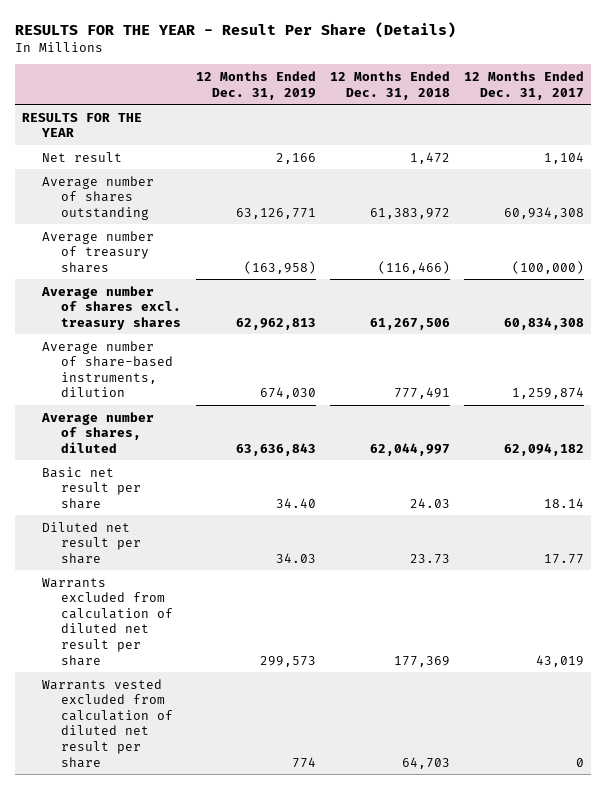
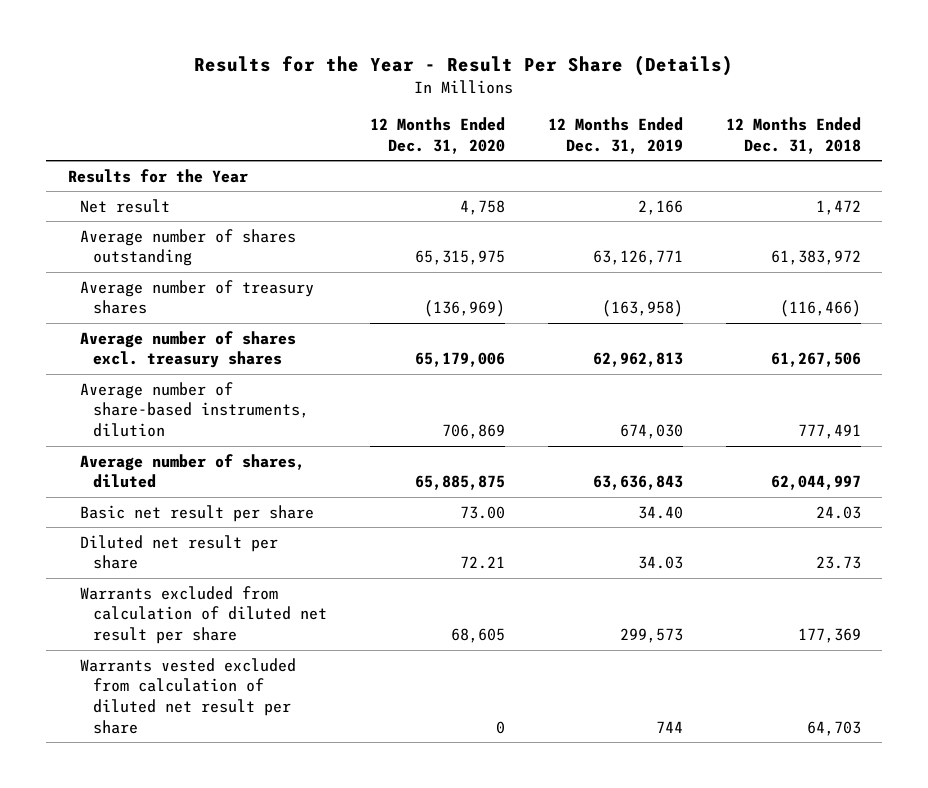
[14,21,456,38] RESULTS FOR THE YEAR - Result Per Share (Details) -> [194,55,734,77] Results for the Year - Result Per Share (Details)
[464,70,585,100] 12 Months Ended Dec. 31, 2017 -> none
none -> [369,116,505,154] 12 Months Ended Dec. 31, 2020
[21,112,142,138] RESULTS FOR THE YEAR -> [67,168,248,183] Results for the Year
[291,756,316,768] 774 -> [655,720,683,733] 744

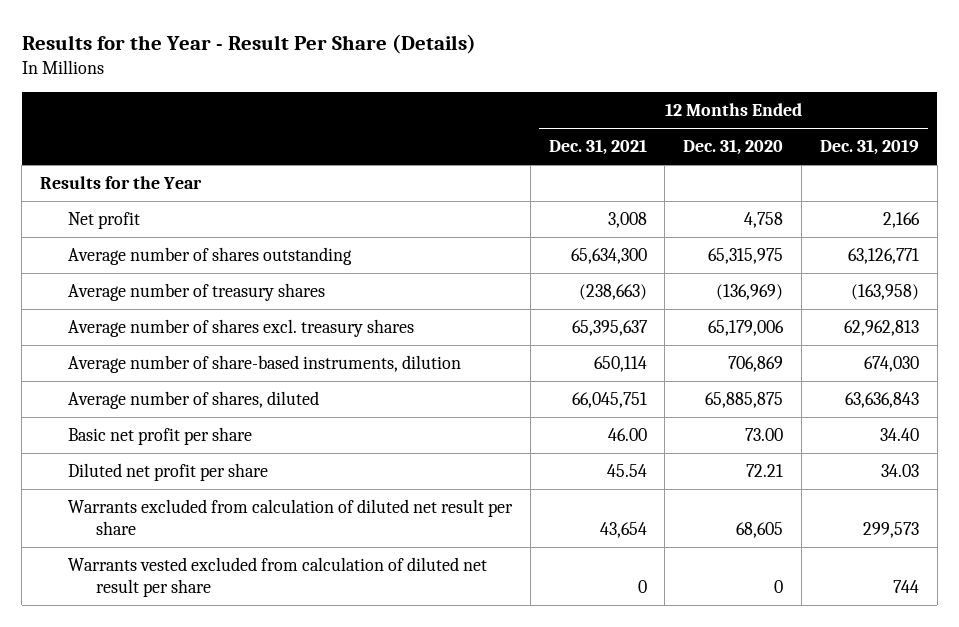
[725,116,861,154] 12 Months Ended Dec. 31, 2018 -> none
none -> [548,139,647,156] Dec. 31, 2021
[80,198,171,213] Net result -> [67,212,140,230] Net profit
[80,504,315,522] Basic net result per share -> [67,427,252,446] Basic net profit per share
[80,534,279,570] Diluted net result per share -> [67,463,268,482] Diluted net profit per share

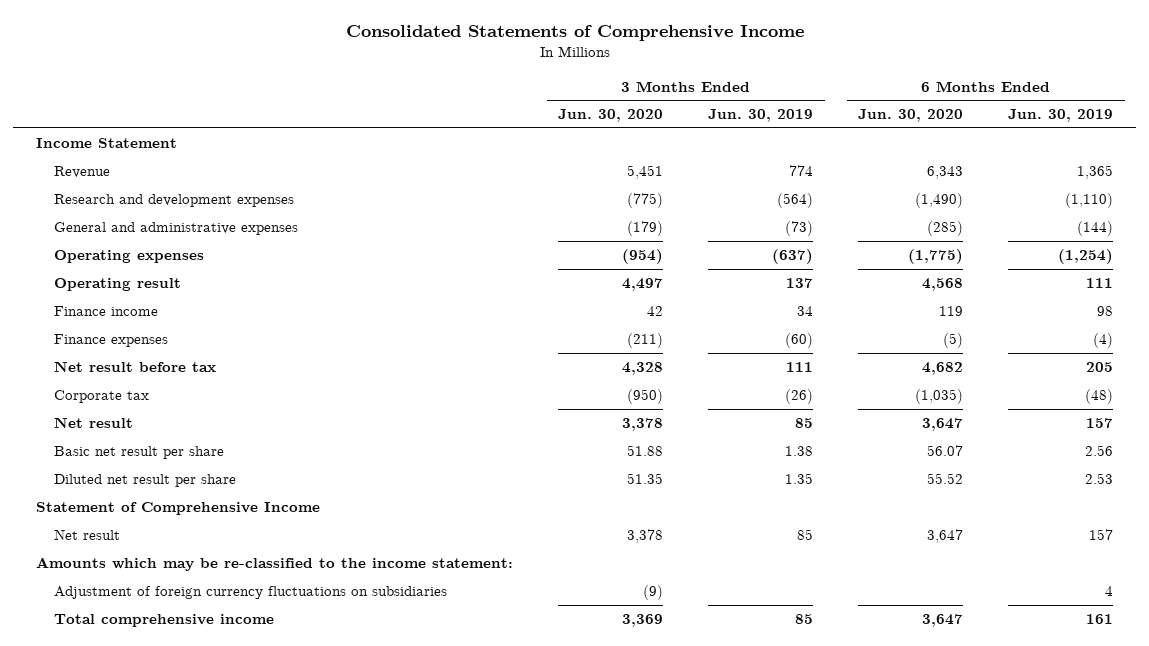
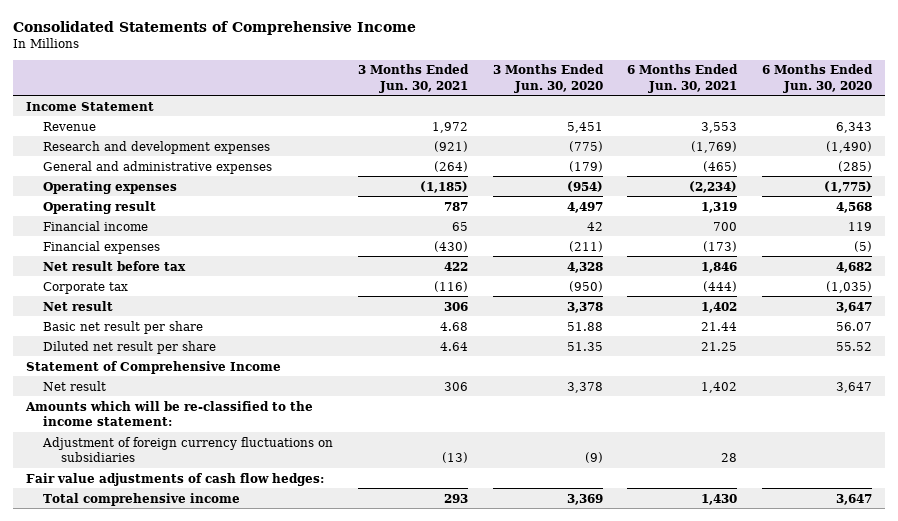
[708,109,814,123] Jun. 30, 2019 -> none
[1008,109,1114,123] Jun. 30, 2019 -> none
none -> [358,64,470,93] 3 Months Ended Jun. 30, 2021
none -> [627,64,739,93] 6 Months Ended Jun. 30, 2021
[53,306,158,317] Finance income -> [43,220,149,231] Financial income
[53,334,168,348] Finance expenses -> [43,240,161,254] Financial expenses
[36,557,514,572] Amounts which may be re-classified to the income statement: -> [24,400,313,426] Amounts which will be re-classified to the income statement:
none -> [25,472,324,486] Fair value adjustments of cash flow hedges:

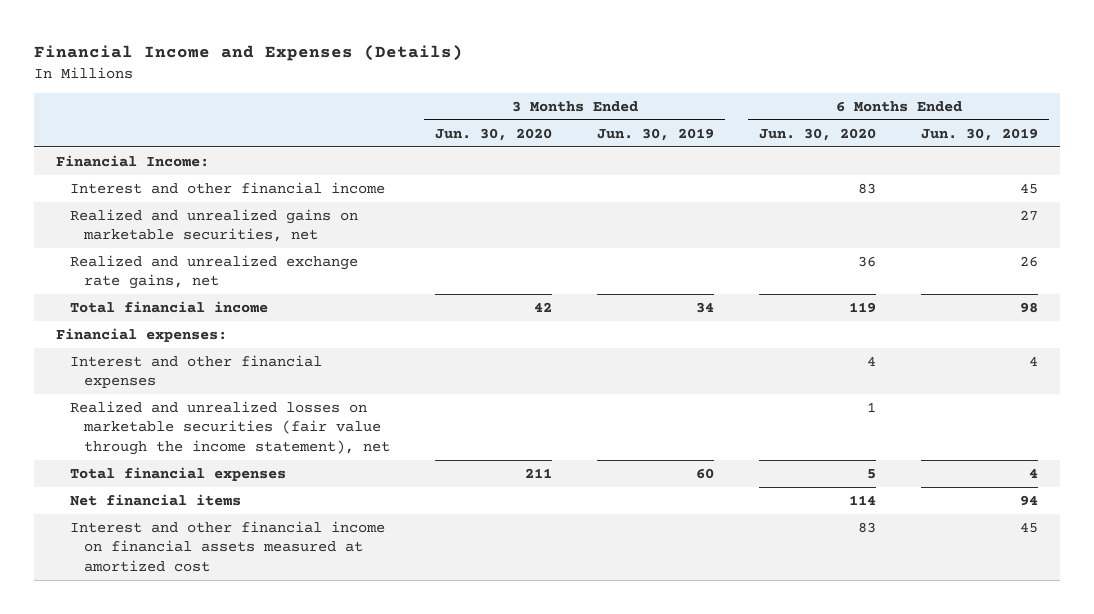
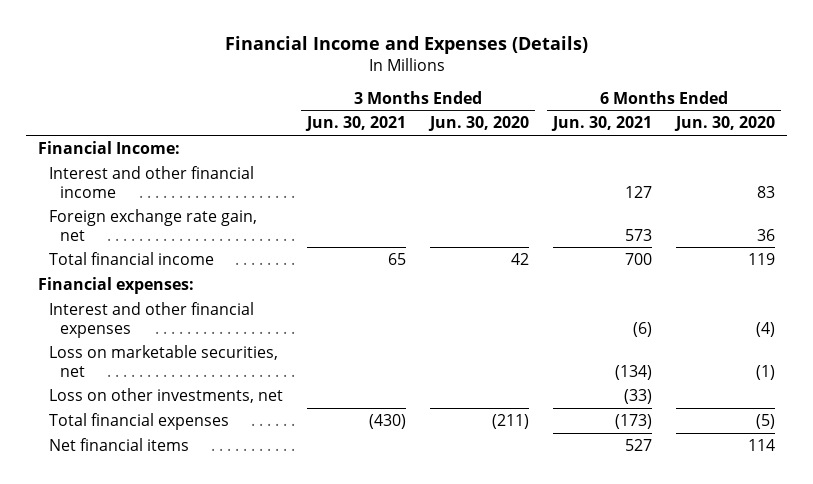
[597,127,715,141] Jun. 30, 2019 -> none
[921,127,1039,141] Jun. 30, 2019 -> none
none -> [305,116,407,132] Jun. 30, 2021
none -> [551,116,653,132] Jun. 30, 2021
[70,208,359,243] Realized and unrealized gains on marketable securities, net -> none
[70,254,359,290] Realized and unrealized exchange rate gains, net -> [49,208,258,241] Foreign exchange rate gain, net
[867,355,877,366] 4 -> [756,321,776,337] (4)
[70,400,391,456] Realized and unrealized losses on marketable securities (fair value through the income statement), net -> [49,344,279,377] Loss on marketable securities, net
[867,401,877,412] 1 -> [756,364,776,380] (1)
none -> [49,387,284,403] Loss on other investments, net
[525,467,553,478] 211 -> [492,413,530,429] (211)
[867,468,877,479] 5 -> [756,413,776,429] (5)
[70,520,386,573] Interest and other financial income on financial assets measured at amortized cost -> none

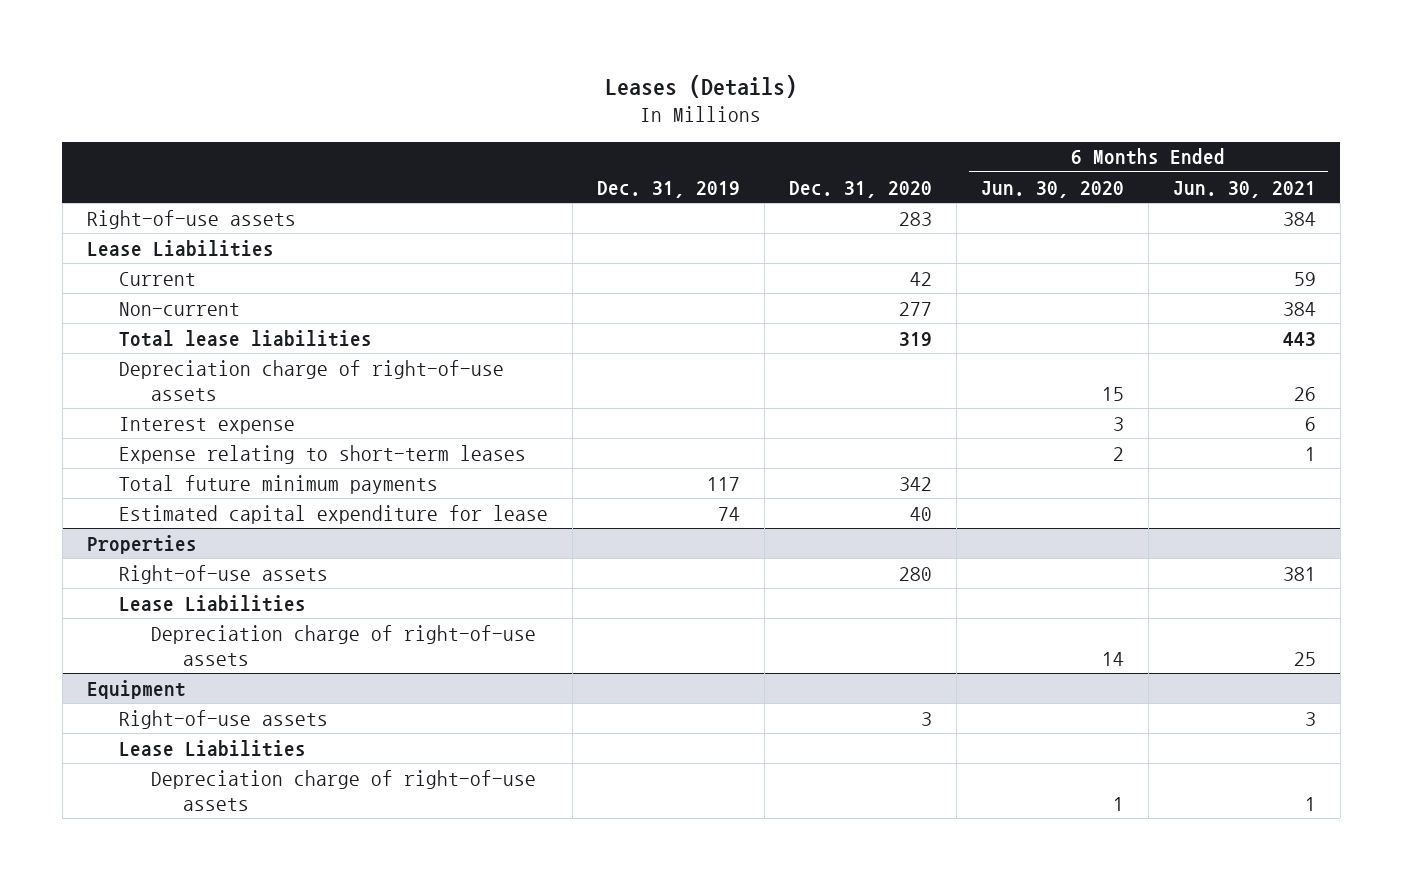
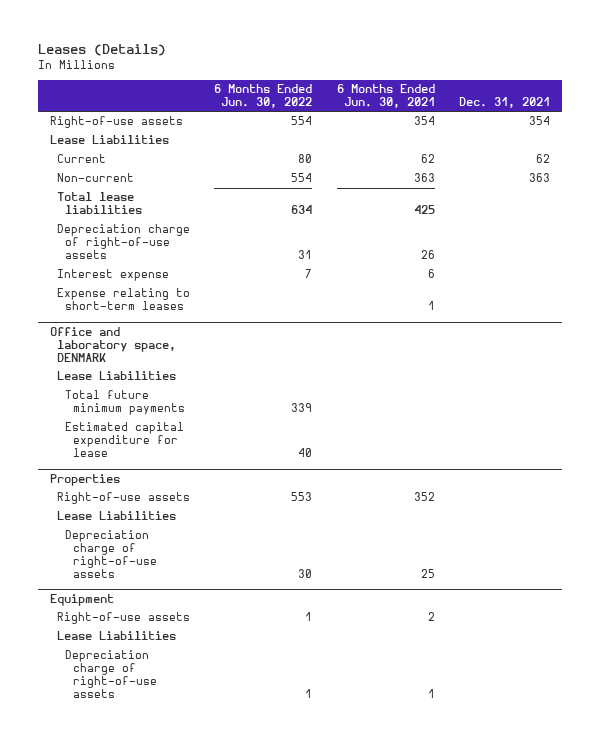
[596,180,740,198] Dec. 31, 2019 -> none
[788,180,932,198] Dec. 31, 2020 -> none
[980,180,1124,198] Jun. 30, 2020 -> none
none -> [214,84,313,109] 6 Months Ended Jun. 30, 2022
none -> [458,97,550,109] Dec. 31, 2021
[1282,211,1316,226] 384 -> [413,116,435,126] 354
[1293,271,1316,286] 59 -> [420,154,435,164] 62
[1282,301,1316,316] 384 -> [413,173,435,183] 363
[1282,331,1316,346] 443 -> [413,205,435,215] 425
none -> [49,326,177,362] Office and laboratory space, DENMARK
none -> [57,371,177,381] Lease Liabilities
[1282,566,1316,581] 381 -> [413,492,435,502] 352
[1304,711,1316,726] 3 -> [427,612,435,622] 2

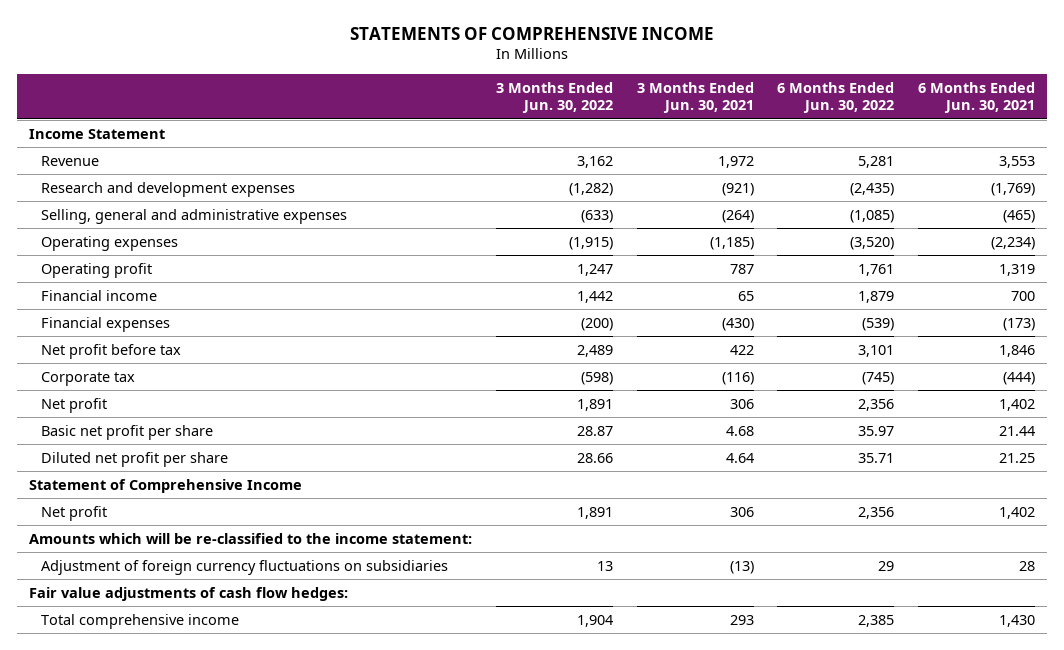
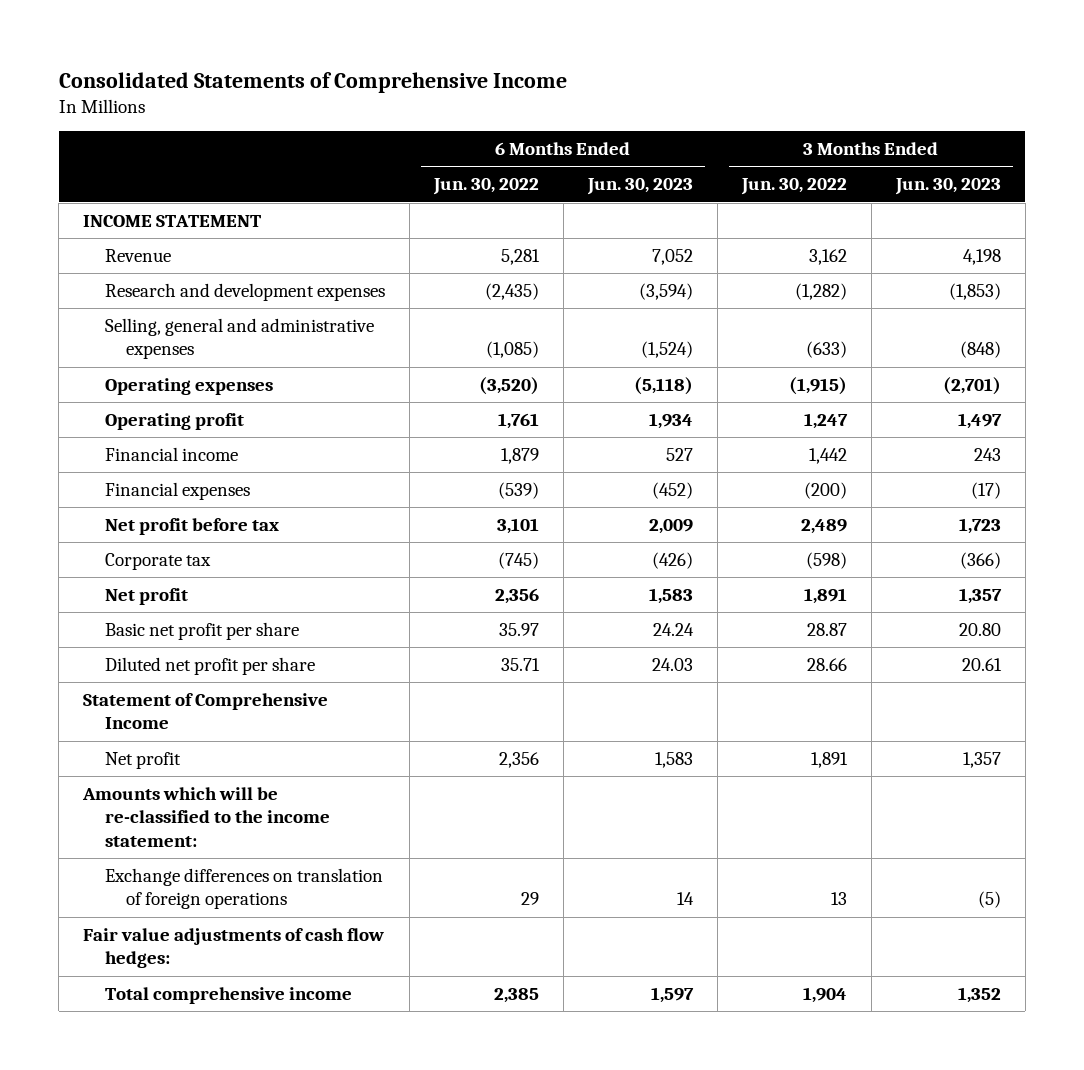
[350,26,715,40] STATEMENTS OF COMPREHENSIVE INCOME -> [58,71,567,93] Consolidated Statements of Comprehensive Income
[636,81,754,114] 3 Months Ended Jun. 30, 2021 -> none
[918,81,1036,114] 6 Months Ended Jun. 30, 2021 -> none
none -> [586,178,693,196] Jun. 30, 2023
none -> [894,178,1001,196] Jun. 30, 2023
[29,128,166,139] Income Statement -> [83,214,262,227] INCOME STATEMENT
[41,559,449,575] Adjustment of foreign currency fluctuations on subsidiaries -> [104,867,383,910] Exchange differences on translation of foreign operations

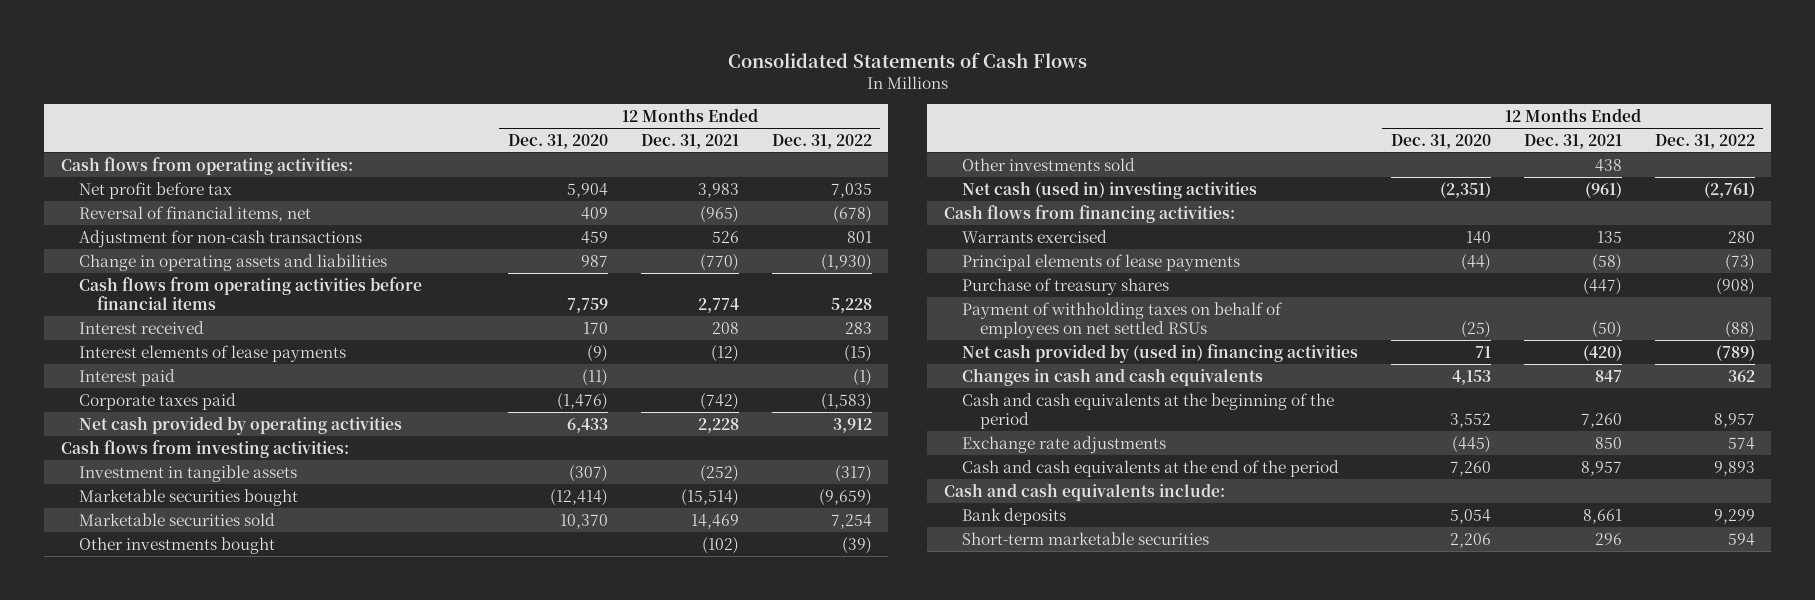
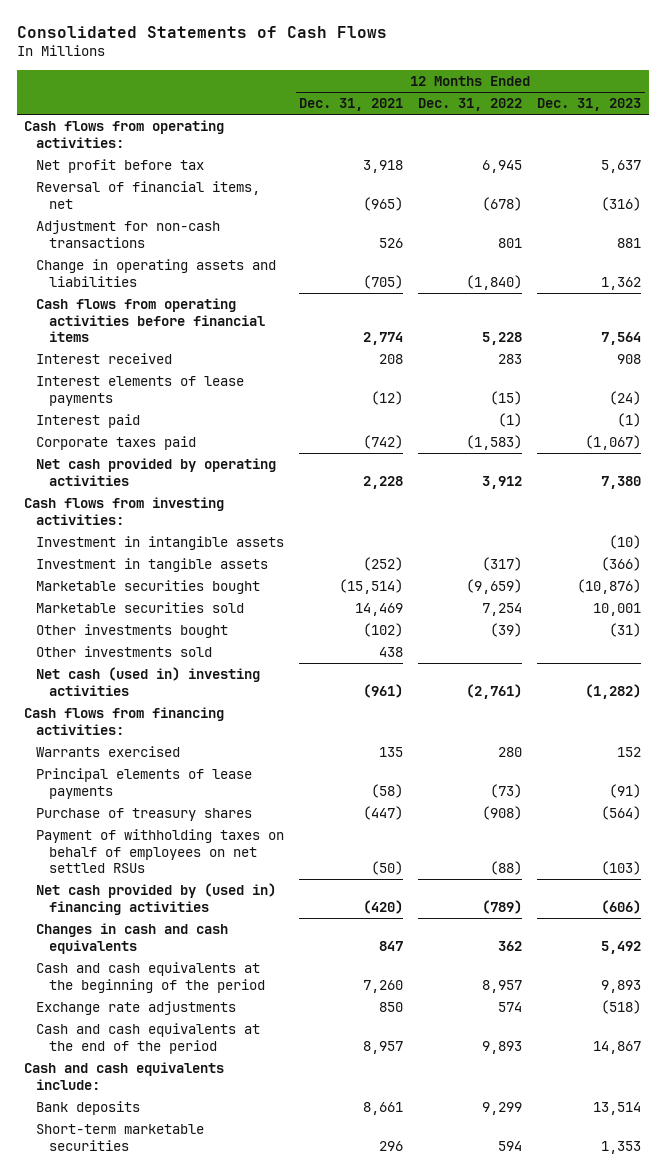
[507,133,608,149] Dec. 31, 2020 -> none
none -> [537,98,642,112] Dec. 31, 2023
[697,182,739,198] 3,983 -> [363,160,404,174] 3,918
[830,182,872,198] 7,035 -> [482,160,523,174] 6,945
[699,253,739,271] (770) -> [363,274,404,289] (705)
[820,253,872,271] (1,930) -> [466,274,523,290] (1,840)
none -> [36,536,285,551] Investment in intangible assets

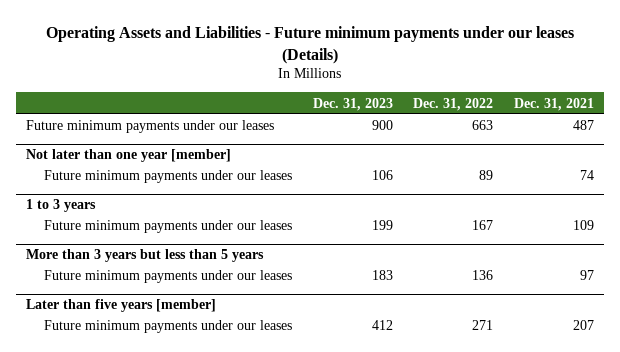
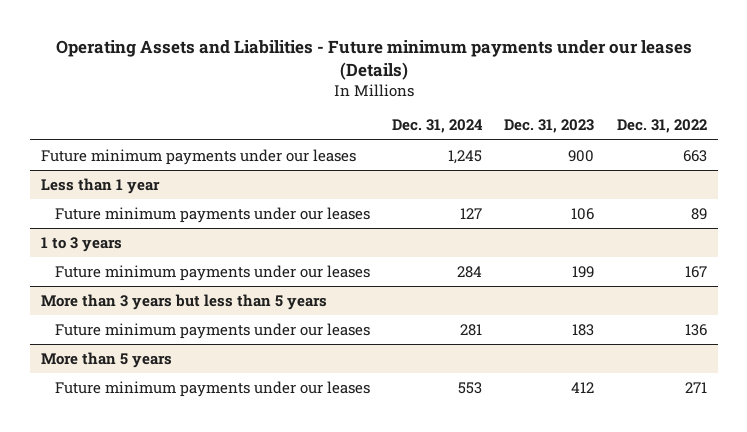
[513,97,594,111] Dec. 31, 2021 -> none
none -> [391,119,483,134] Dec. 31, 2024
[26,149,232,163] Not later than one year [member] -> [40,177,160,194] Less than 1 year
[26,299,217,313] Later than five years [member] -> [40,351,172,368] More than 5 years

